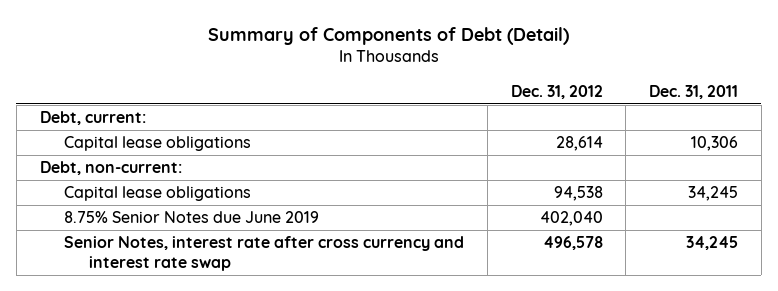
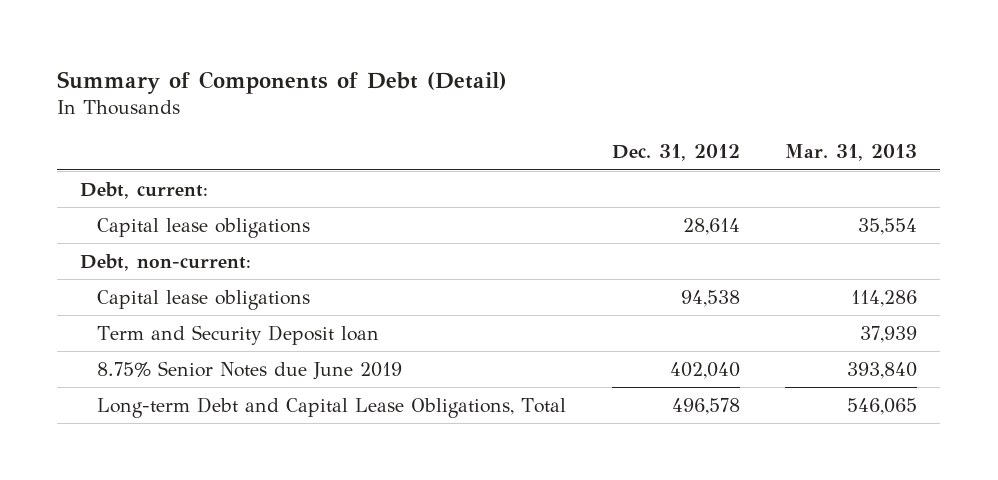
[648,84,738,99] Dec. 31, 2011 -> none
none -> [785,144,918,162] Mar. 31, 2013
none -> [97,324,380,345] Term and Security Deposit loan
[64,236,465,272] Senior Notes, interest rate after cross currency and interest rate swap -> [97,396,567,418] Long-term Debt and Capital Lease Obligations, Total

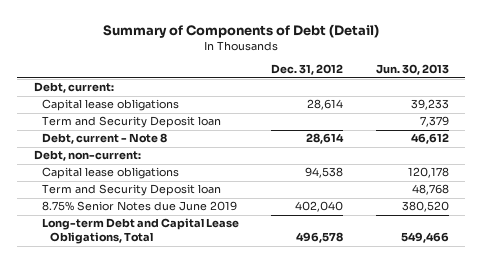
[785,144,918,162] Mar. 31, 2013 -> none
none -> [375,64,449,76] Jun. 30, 2013
none -> [41,116,221,129] Term and Security Deposit loan
none -> [41,133,167,145] Debt, current - Note 8

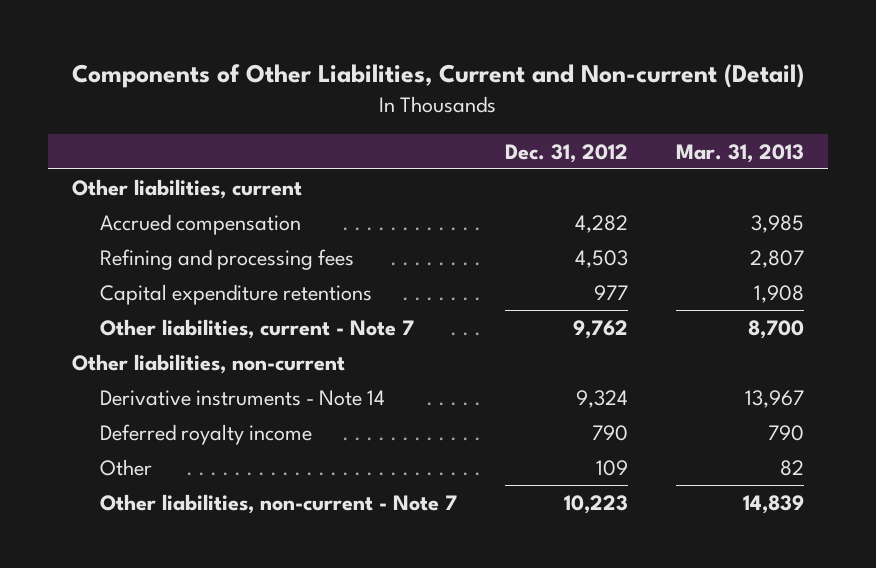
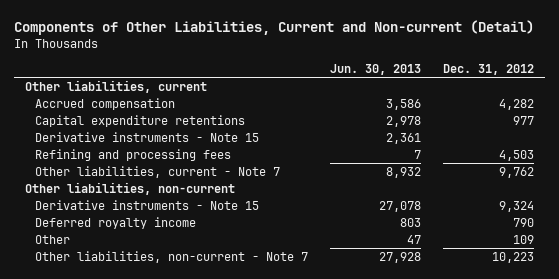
[676,143,805,163] Mar. 31, 2013 -> none
none -> [330,63,422,75] Jun. 30, 2013
none -> [35,131,260,142] Derivative instruments - Note 15
[100,248,355,270] Refining and processing fees -> [35,148,232,161] Refining and processing fees
[100,389,386,406] Derivative instruments - Note 14 -> [35,199,260,210] Derivative instruments - Note 15

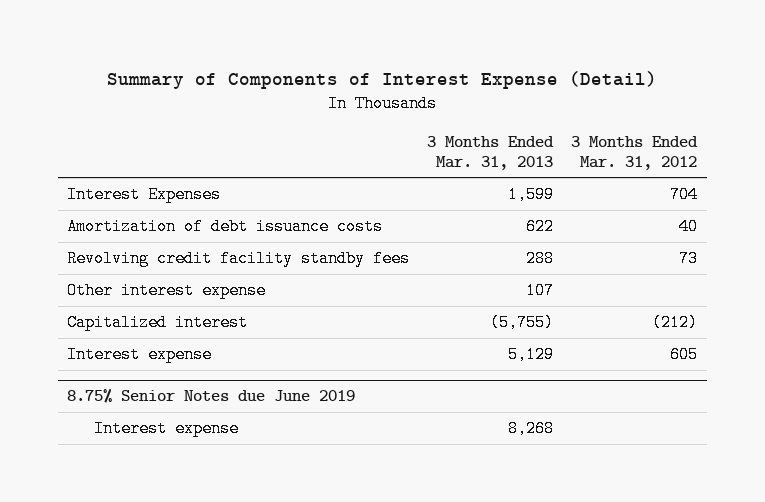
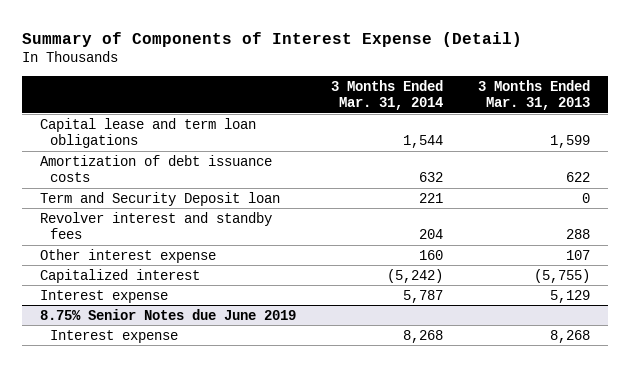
[571,135,699,170] 3 Months Ended Mar. 31, 2012 -> none
none -> [331,79,444,111] 3 Months Ended Mar. 31, 2014
[67,186,222,204] Interest Expenses -> [39,117,256,148] Capital lease and term loan obligations
none -> [39,191,280,206] Term and Security Deposit loan
[67,250,411,268] Revolving credit facility standby fees -> [39,211,272,239] Revolver interest and standby fees

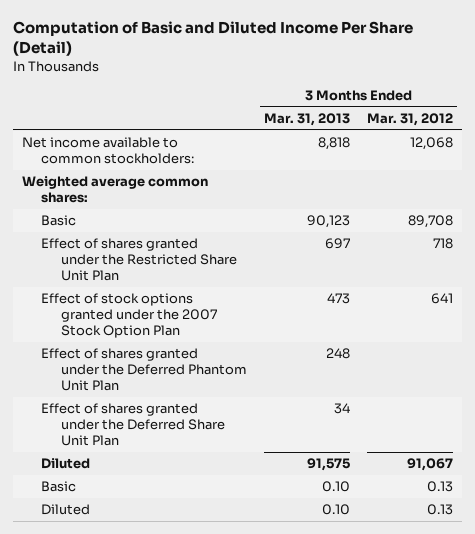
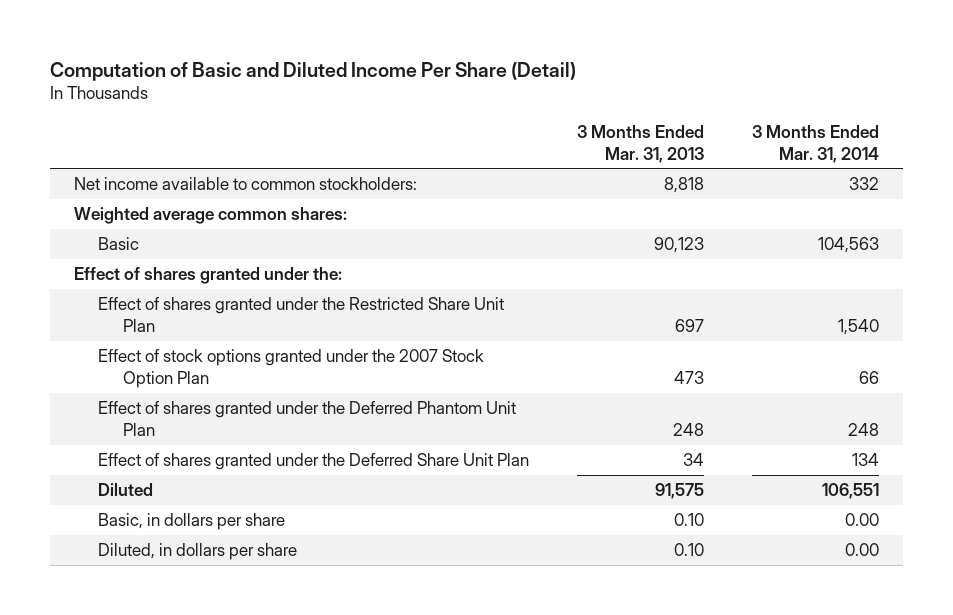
[367,112,454,126] Mar. 31, 2012 -> none
none -> [751,124,879,163] 3 Months Ended Mar. 31, 2014
none -> [74,267,343,285] Effect of shares granted under the:
[41,481,77,493] Basic -> [98,513,286,531] Basic, in dollars per share
[41,504,91,516] Diluted -> [98,543,298,561] Diluted, in dollars per share

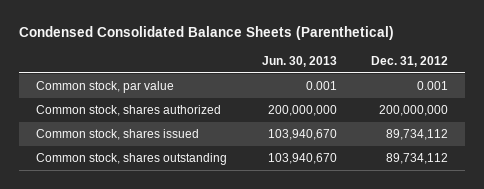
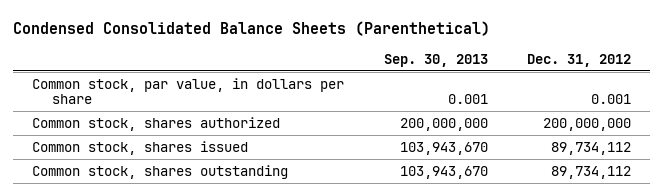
[261,56,337,68] Jun. 30, 2013 -> none
none -> [383,53,488,67] Sep. 30, 2013
[36,80,175,93] Common stock, par value -> [32,77,345,105] Common stock, par value, in dollars per share

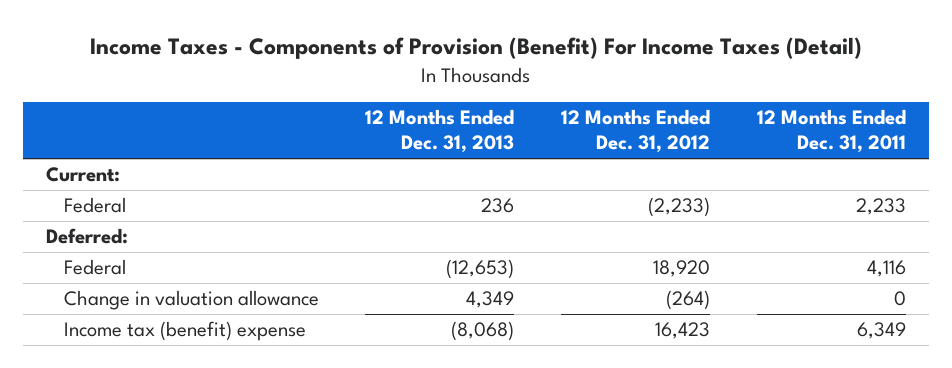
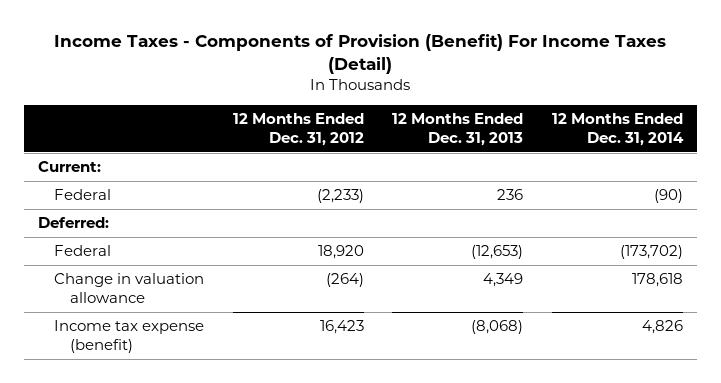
[756,109,906,154] 12 Months Ended Dec. 31, 2011 -> none
none -> [551,112,684,146] 12 Months Ended Dec. 31, 2014
[63,321,306,342] Income tax (benefit) expense -> [54,320,205,354] Income tax expense (benefit)

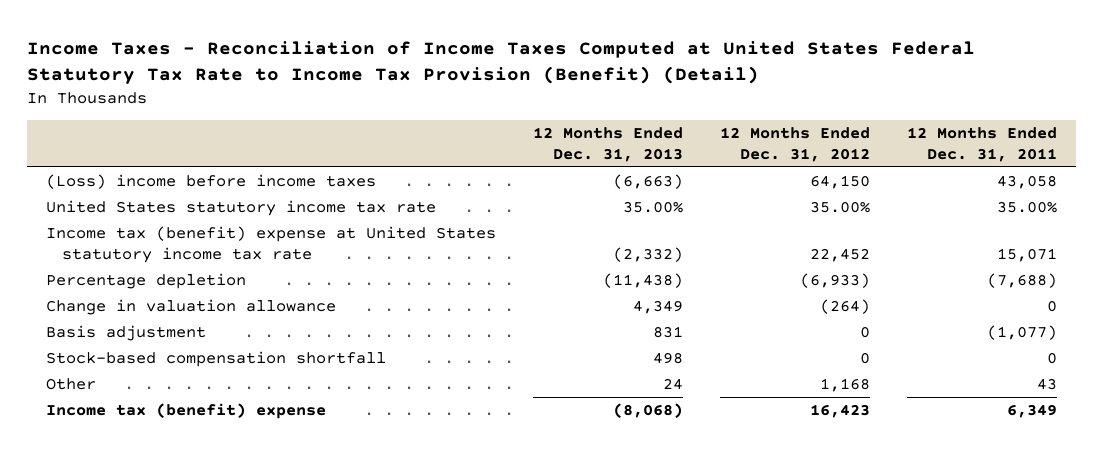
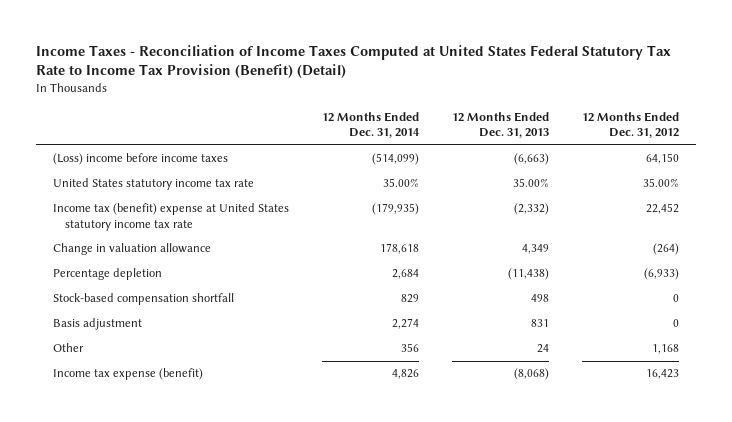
[907,126,1058,162] 12 Months Ended Dec. 31, 2011 -> none
none -> [321,112,420,139] 12 Months Ended Dec. 31, 2014
[45,273,246,290] Percentage depletion -> [52,268,162,281] Percentage depletion
[45,325,206,342] Basis adjustment -> [52,318,142,331] Basis adjustment
[45,403,326,420] Income tax (benefit) expense -> [52,368,203,381] Income tax expense (benefit)

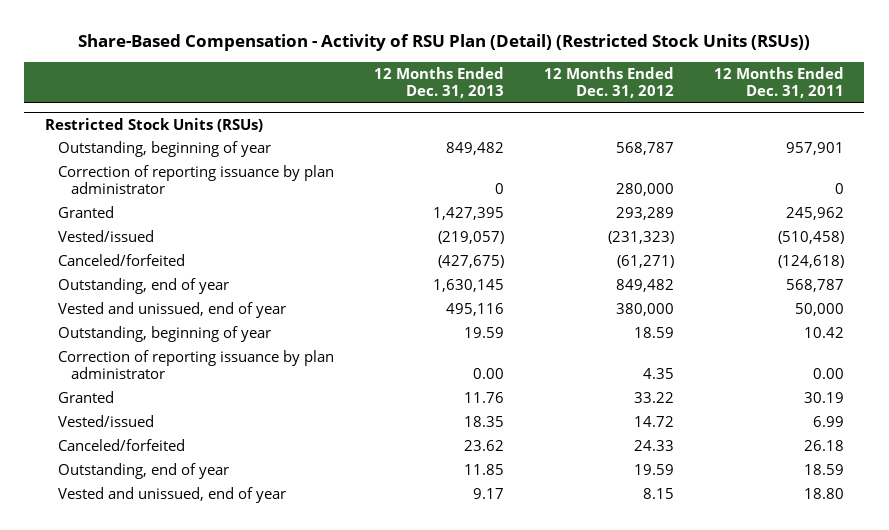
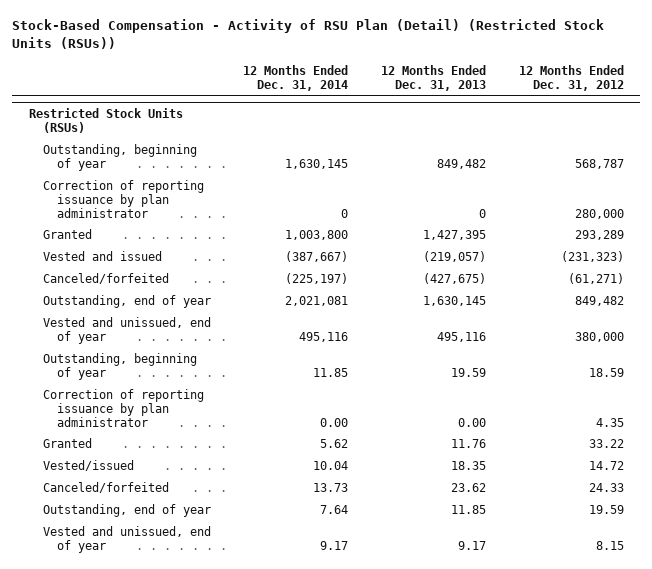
[78,34,811,52] Share-Based Compensation - Activity of RSU Plan (Detail) (Restricted Stock Units (RSUs)) -> [12,19,605,50] Stock-Based Compensation - Activity of RSU Plan (Detail) (Restricted Stock Units (RSUs))
[714,66,845,99] 12 Months Ended Dec. 31, 2011 -> none
none -> [243,64,349,91] 12 Months Ended Dec. 31, 2014
[57,229,154,242] Vested/issued -> [42,251,162,262] Vested and issued

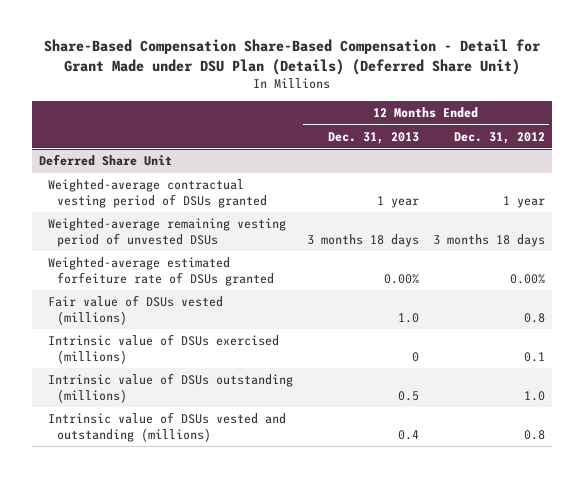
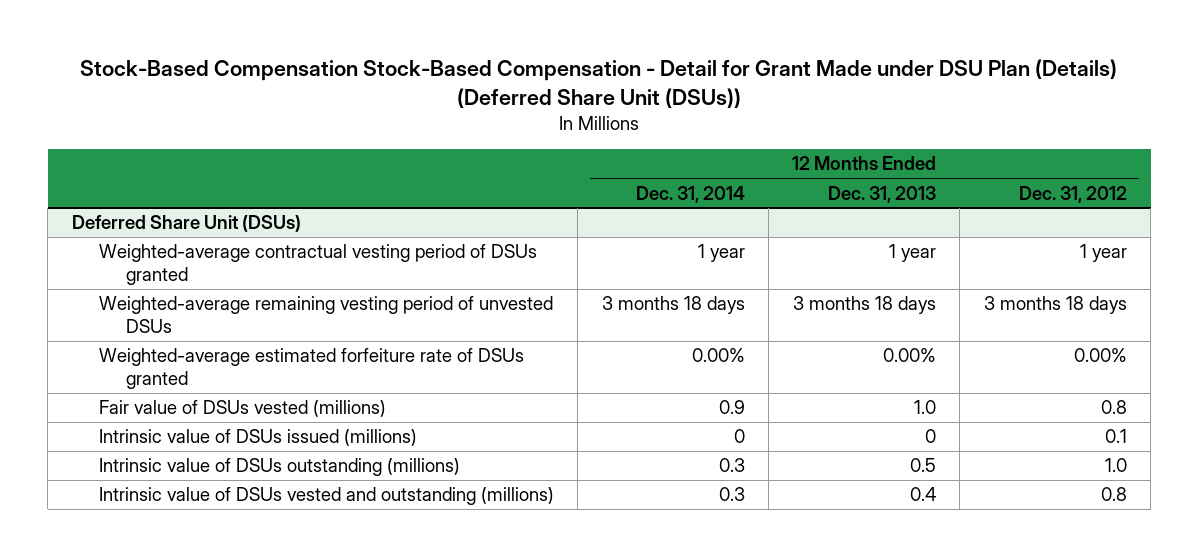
[43,39,541,75] Share-Based Compensation Share-Based Compensation - Detail for Grant Made under DSU Plan (Details) (Deferred Share Unit) -> [80,59,1118,109] Stock-Based Compensation Stock-Based Compensation - Detail for Grant Made under DSU Plan (Details) (Deferred Share Unit (DSUs))
none -> [635,185,745,203] Dec. 31, 2014
[38,154,172,167] Deferred Share Unit -> [71,215,301,233] Deferred Share Unit (DSUs)
[47,334,279,364] Intrinsic value of DSUs exercised (millions) -> [98,429,417,447] Intrinsic value of DSUs issued (millions)

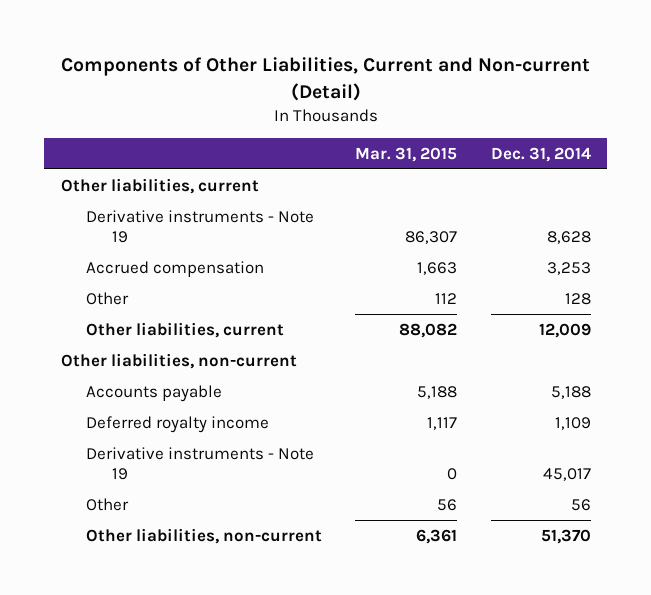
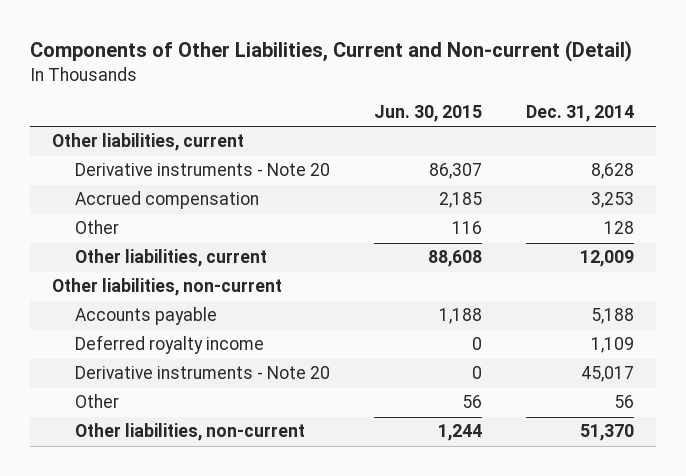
[355,146,458,162] Mar. 31, 2015 -> none
none -> [374,105,483,123] Jun. 30, 2015
[86,209,315,243] Derivative instruments - Note 19 -> [75,163,331,177] Derivative instruments - Note 20
[86,446,315,480] Derivative instruments - Note 19 -> [75,366,331,380] Derivative instruments - Note 20

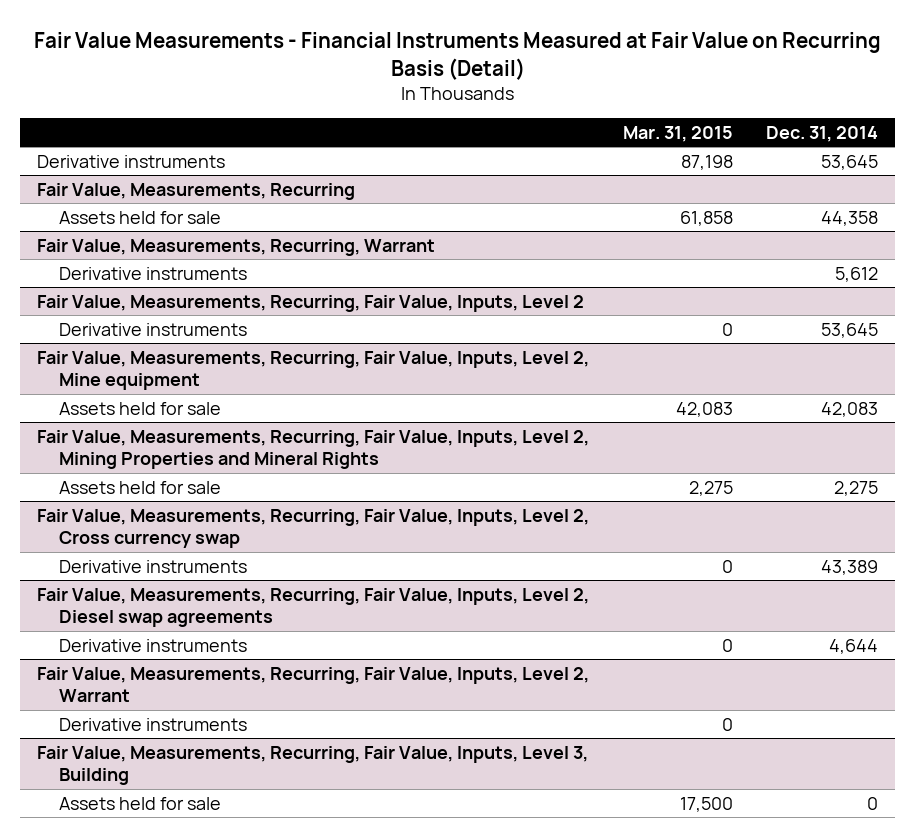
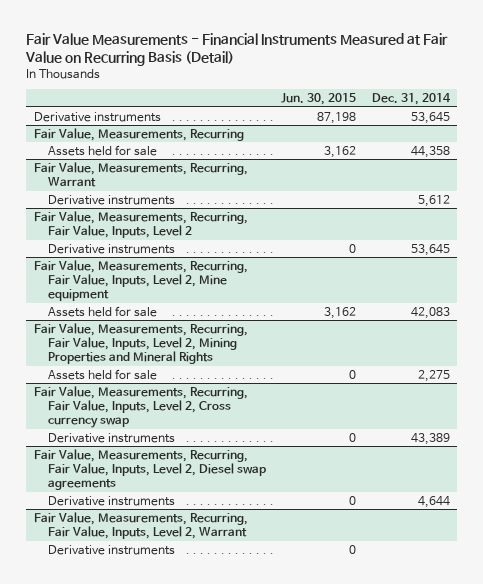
[622,125,733,142] Mar. 31, 2015 -> none
none -> [281,93,357,106] Jun. 30, 2015
[36,745,588,785] Fair Value, Measurements, Recurring, Fair Value, Inputs, Level 3, Building -> none
[59,796,222,810] Assets held for sale -> none

